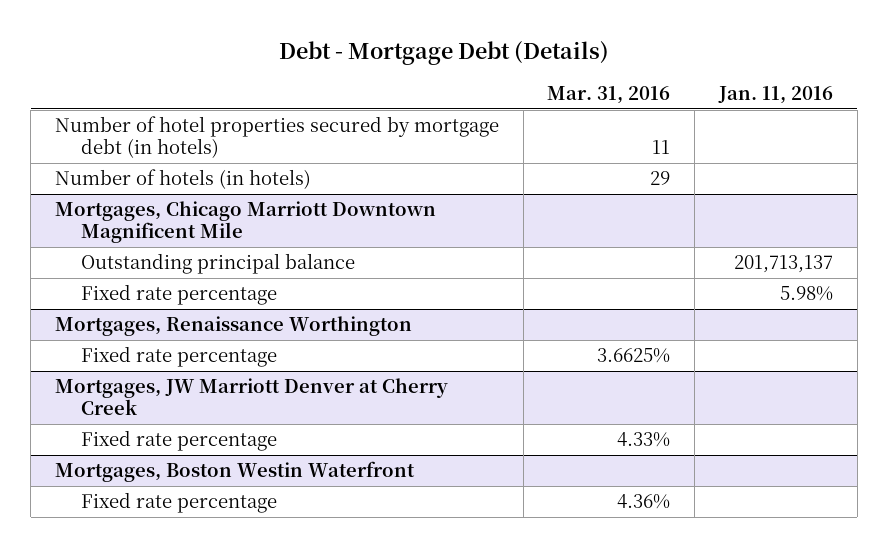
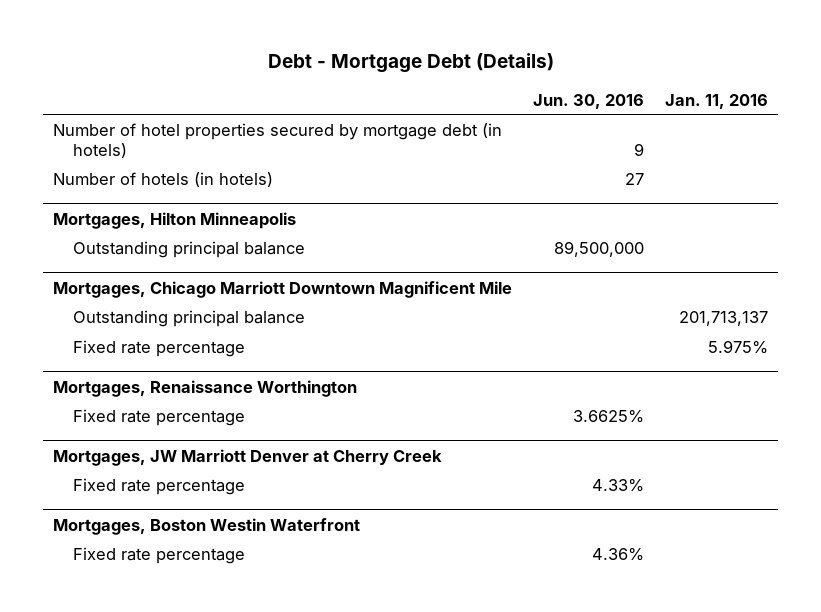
[547,86,671,105] Mar. 31, 2016 -> none
none -> [533,93,645,109] Jun. 30, 2016
none -> [53,211,297,229] Mortgages, Hilton Minneapolis
none -> [73,240,306,258] Outstanding principal balance
[780,286,834,302] 5.98% -> [708,339,769,354] 5.975%

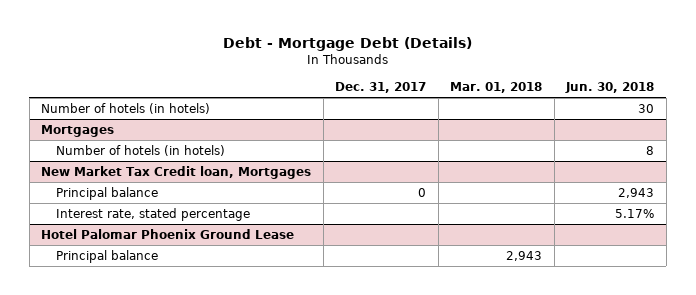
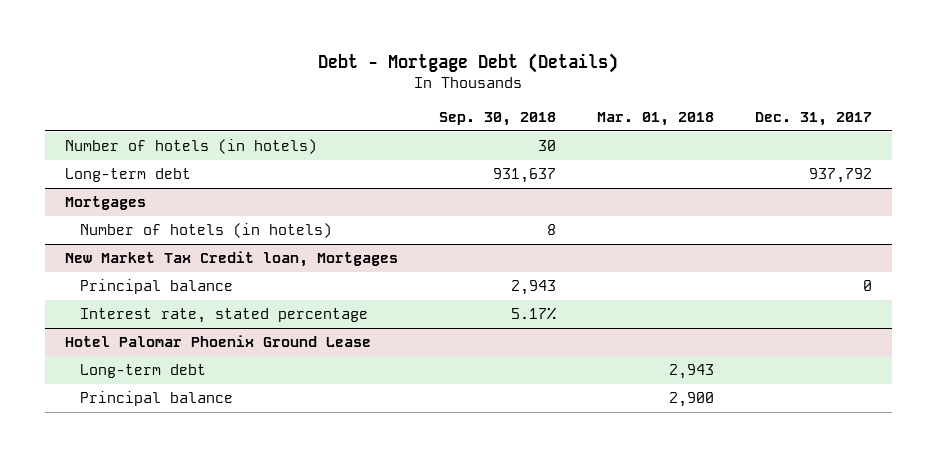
[565,82,655,94] Jun. 30, 2018 -> none
none -> [438,111,556,126] Sep. 30, 2018
none -> [65,168,192,183] Long-term debt
none -> [79,364,206,379] Long-term debt
[506,250,543,261] 2,943 -> [668,392,714,408] 2,900

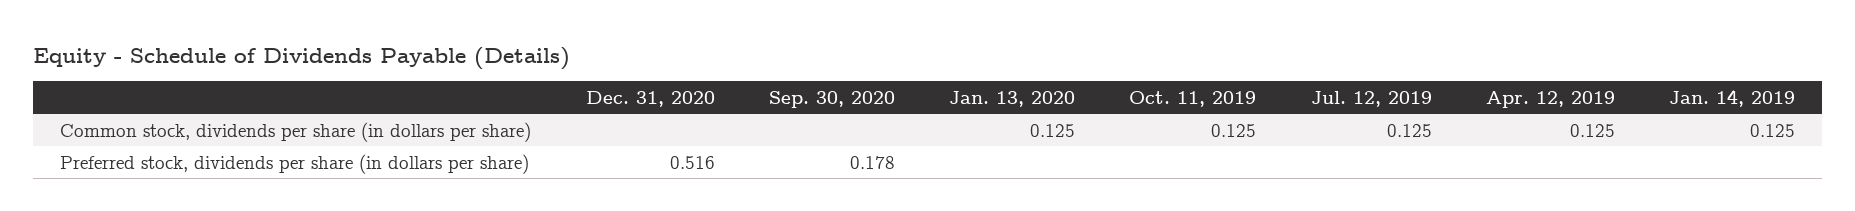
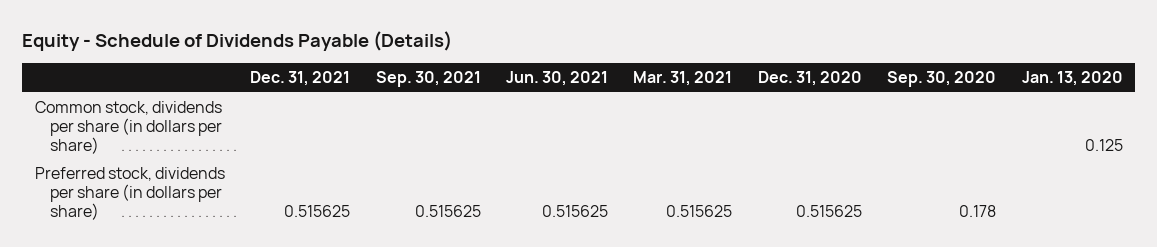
[1129,90,1257,107] Oct. 11, 2019 -> none
[1310,90,1432,107] Jul. 12, 2019 -> none
[1485,90,1615,108] Apr. 12, 2019 -> none
[1668,88,1795,107] Jan. 14, 2019 -> none
none -> [250,71,351,87] Dec. 31, 2021
none -> [375,71,481,88] Sep. 30, 2021
none -> [505,71,608,87] Jun. 30, 2021
none -> [633,71,733,87] Mar. 31, 2021
[669,155,715,169] 0.516 -> [795,204,862,217] 0.515625

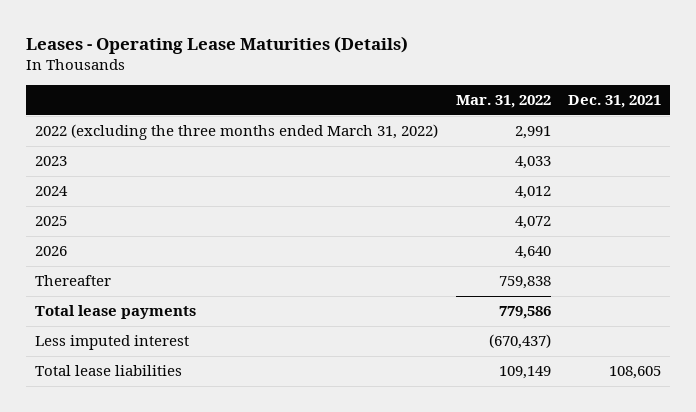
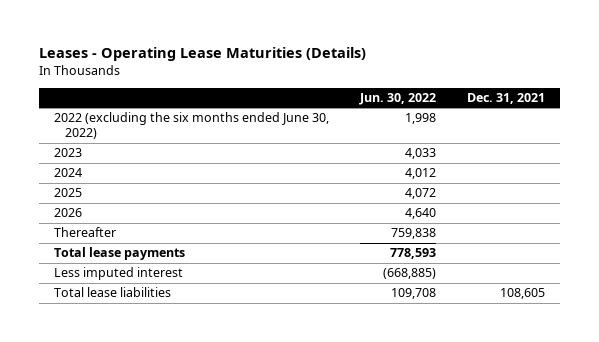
[455,95,551,109] Mar. 31, 2022 -> none
none -> [359,93,437,106] Jun. 30, 2022
[35,124,439,141] 2022 (excluding the three months ended March 31, 2022) -> [54,112,330,140] 2022 (excluding the six months ended June 30, 2022)

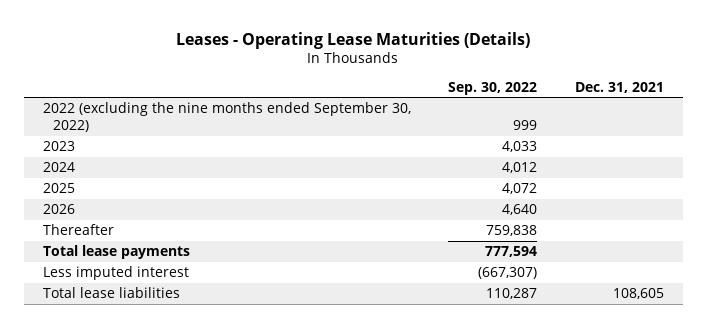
[359,93,437,106] Jun. 30, 2022 -> none
none -> [448,81,538,95] Sep. 30, 2022
[54,112,330,140] 2022 (excluding the six months ended June 30, 2022) -> [42,102,411,133] 2022 (excluding the nine months ended September 30, 2022)

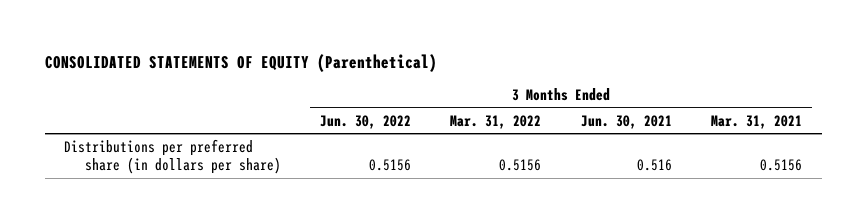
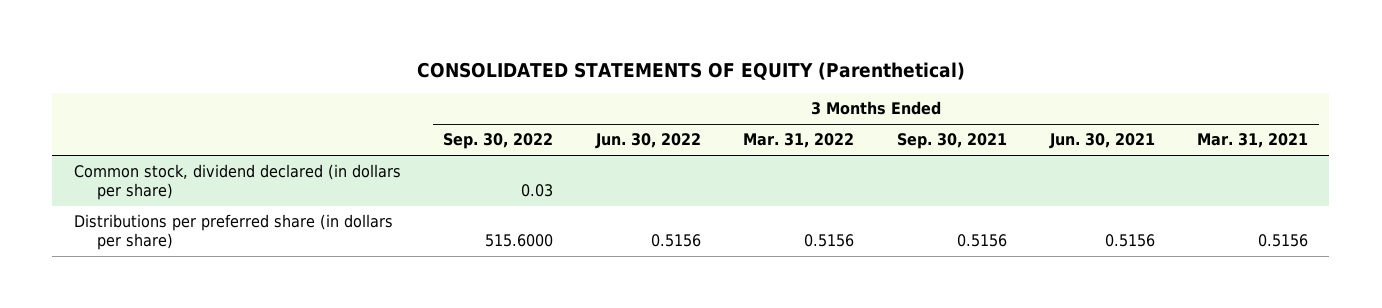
none -> [443,133,554,150] Sep. 30, 2022
none -> [896,133,1007,150] Sep. 30, 2021
none -> [73,164,401,200] Common stock, dividend declared (in dollars per share)
[636,159,672,172] 0.516 -> [1104,233,1155,247] 0.5156

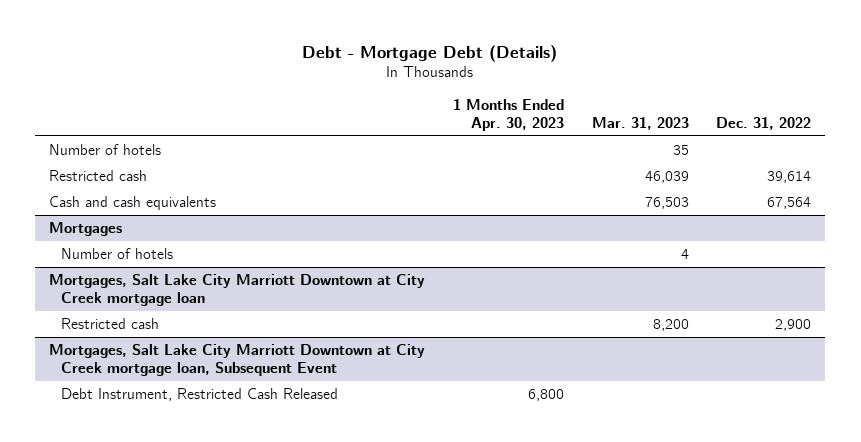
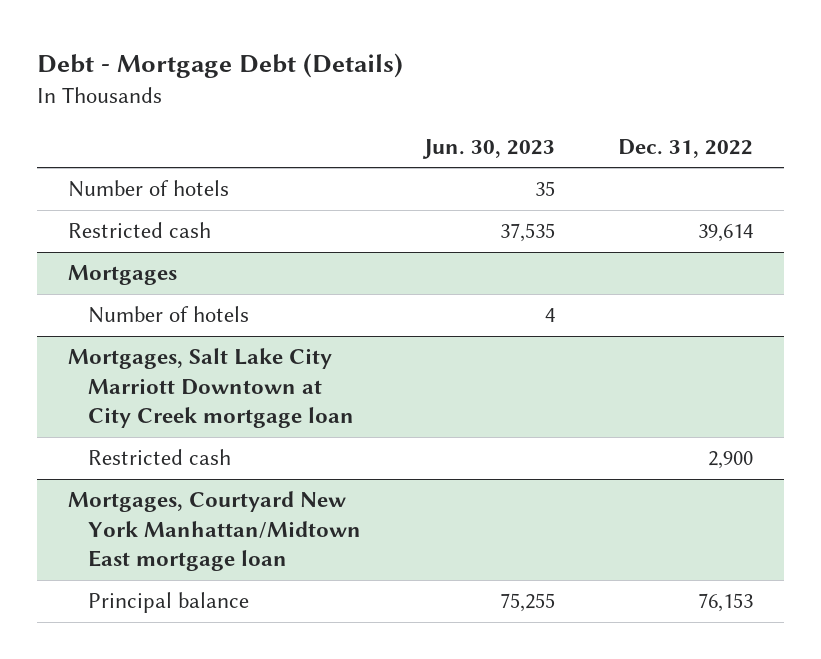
[452,98,564,132] 1 Months Ended Apr. 30, 2023 -> none
[591,117,689,131] Mar. 31, 2023 -> none
none -> [422,138,556,159] Jun. 30, 2023
[49,195,217,210] Cash and cash equivalents -> none
[49,343,426,377] Mortgages, Salt Lake City Marriott Downtown at City Creek mortgage loan, Subsequent Event -> none
[61,387,339,401] Debt Instrument, Restricted Cash Released -> none
none -> [68,491,362,571] Mortgages, Courtyard New York Manhattan/Midtown East mortgage loan
none -> [88,592,250,614] Principal balance

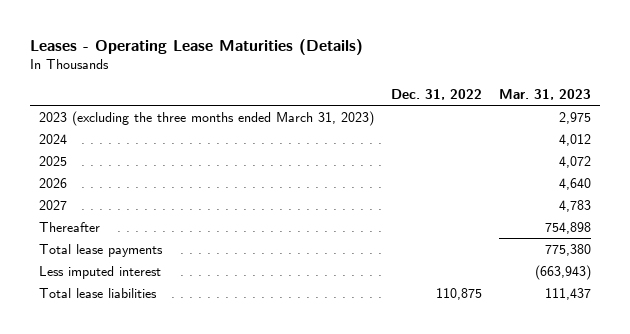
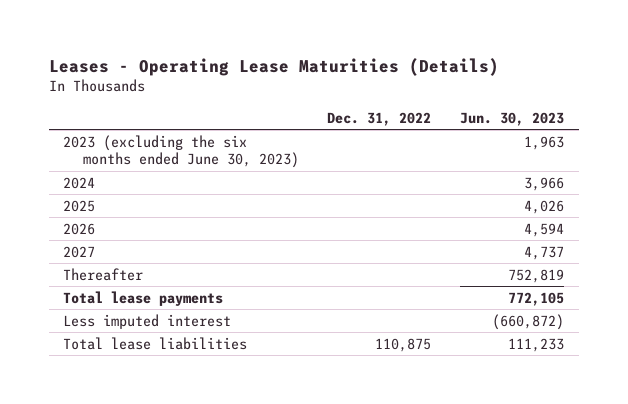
[499,88,592,100] Mar. 31, 2023 -> none
none -> [460,111,565,126] Jun. 30, 2023
[38,110,374,126] 2023 (excluding the three months ended March 31, 2023) -> [63,134,299,169] 2023 (excluding the six months ended June 30, 2023)

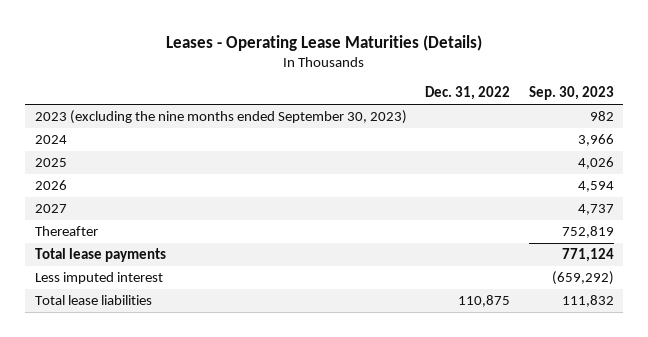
[460,111,565,126] Jun. 30, 2023 -> none
none -> [528,86,614,101] Sep. 30, 2023
[63,134,299,169] 2023 (excluding the six months ended June 30, 2023) -> [34,110,407,125] 2023 (excluding the nine months ended September 30, 2023)

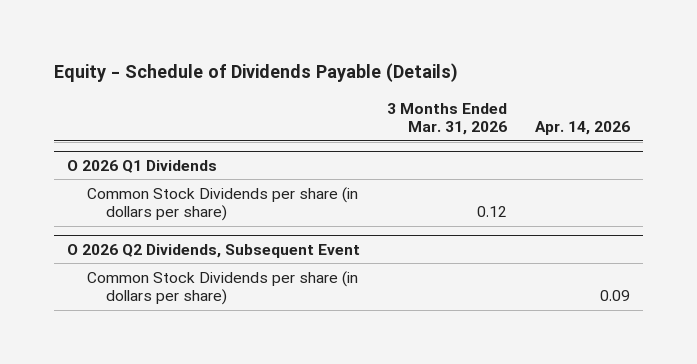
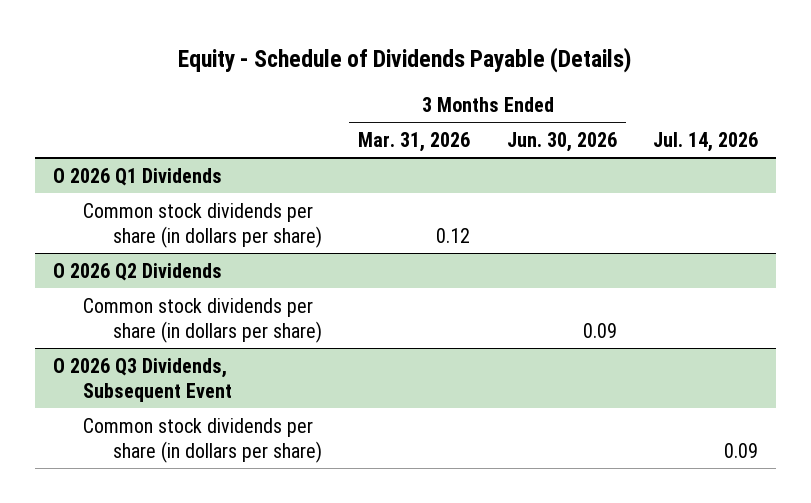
[534,120,630,135] Apr. 14, 2026 -> none
none -> [506,132,617,153] Jun. 30, 2026
none -> [652,132,758,153] Jul. 14, 2026
[86,186,358,222] Common Stock Dividends per share (in dollars per share) -> [83,202,323,249] Common stock dividends per share (in dollars per share)
none -> [53,262,223,281] O 2026 Q2 Dividends
none -> [83,297,323,344] Common stock dividends per share (in dollars per share)
[67,243,361,258] O 2026 Q2 Dividends, Subsequent Event -> [53,357,233,403] O 2026 Q3 Dividends, Subsequent Event
[86,270,358,306] Common Stock Dividends per share (in dollars per share) -> [83,417,323,464] Common stock dividends per share (in dollars per share)

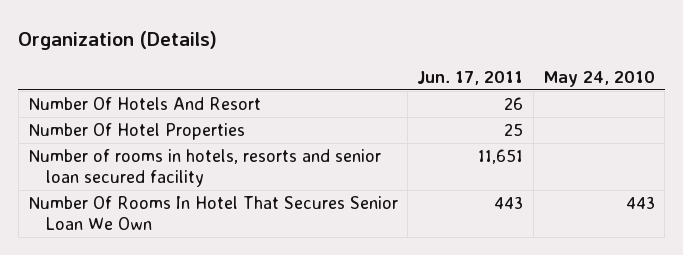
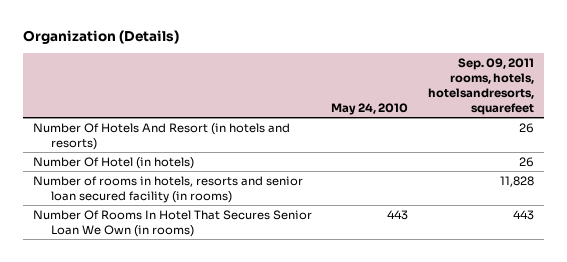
[417,70,524,85] Jun. 17, 2011 -> none
none -> [427,57,534,115] Sep. 09, 2011 rooms, hotels, hotelsandresorts, squarefeet
[27,96,261,110] Number Of Hotels And Resort -> [32,122,290,150] Number Of Hotels And Resort (in hotels and resorts)
[27,122,245,140] Number Of Hotel Properties -> [32,156,194,169] Number Of Hotel (in hotels)
[27,148,381,188] Number of rooms in hotels, resorts and senior loan secured facility -> [32,175,303,203] Number of rooms in hotels, resorts and senior loan secured facility (in rooms)
[27,195,398,231] Number Of Rooms In Hotel That Secures Senior Loan We Own -> [32,209,312,237] Number Of Rooms In Hotel That Secures Senior Loan We Own (in rooms)

